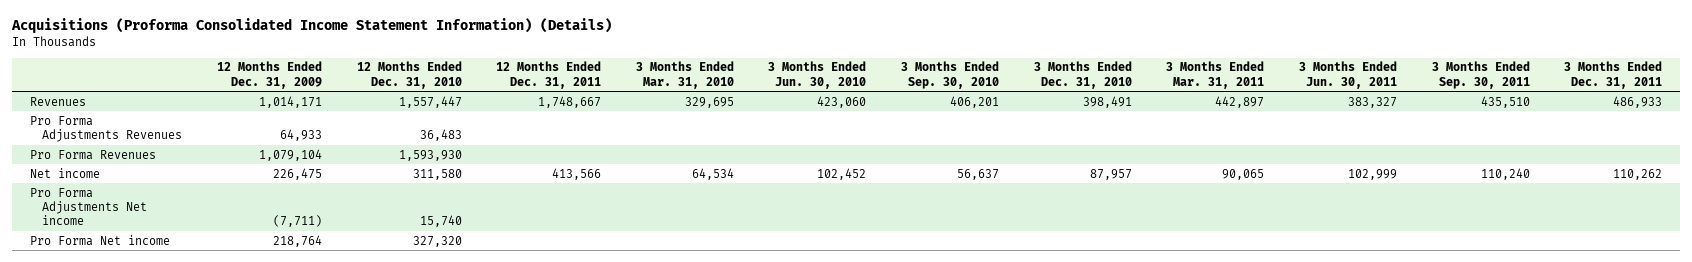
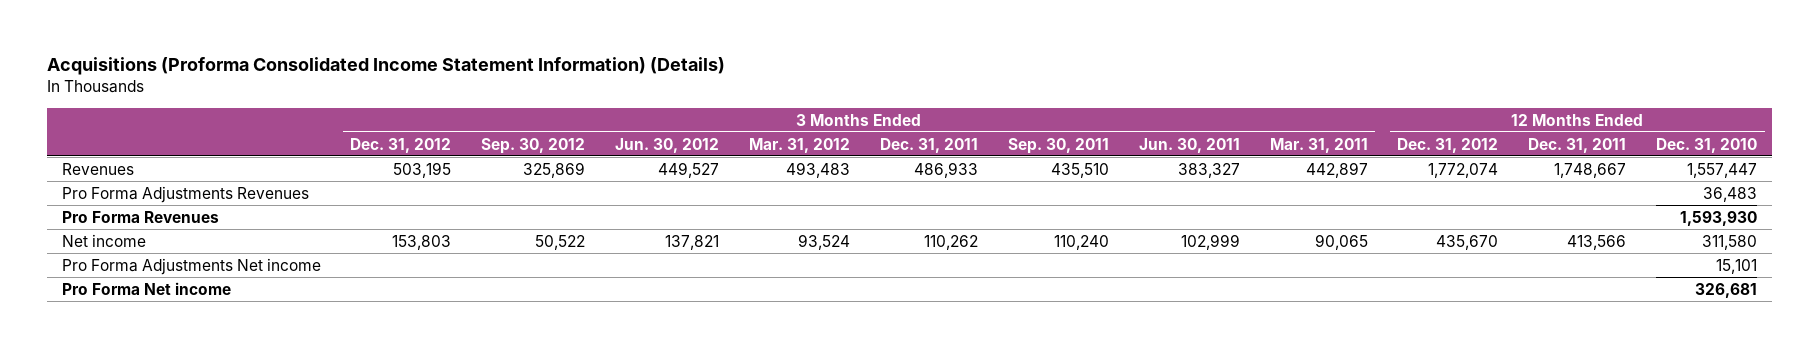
[216,61,322,89] 12 Months Ended Dec. 31, 2009 -> none
[635,61,734,89] 3 Months Ended Mar. 31, 2010 -> none
[768,61,867,89] 3 Months Ended Jun. 30, 2010 -> none
[901,61,1000,89] 3 Months Ended Sep. 30, 2010 -> none
[1033,61,1132,89] 3 Months Ended Dec. 31, 2010 -> none
none -> [350,137,452,153] Dec. 31, 2012
none -> [481,137,586,154] Sep. 30, 2012
none -> [615,137,720,153] Jun. 30, 2012
none -> [749,137,851,153] Mar. 31, 2012
none -> [1397,137,1499,153] Dec. 31, 2012
[419,215,462,228] 15,740 -> [1716,258,1758,274] 15,101
[412,235,462,247] 327,320 -> [1695,282,1758,298] 326,681

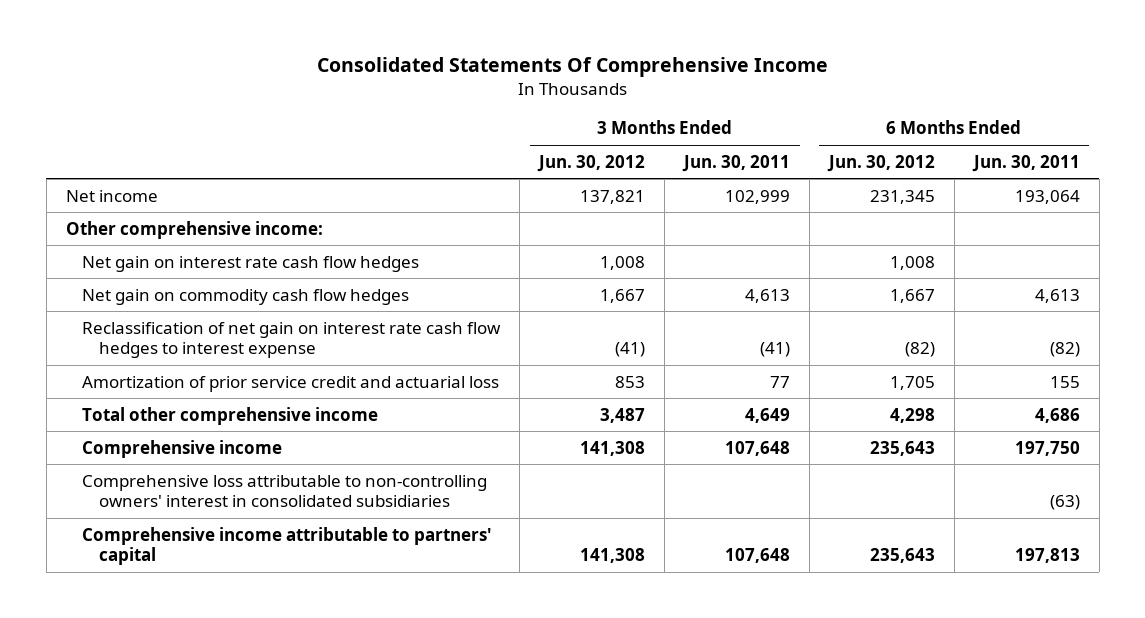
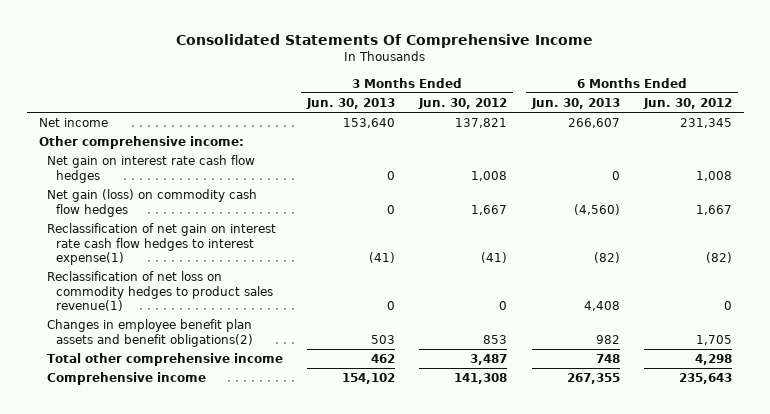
[682,154,791,172] Jun. 30, 2011 -> none
[971,154,1080,172] Jun. 30, 2011 -> none
none -> [306,97,396,109] Jun. 30, 2013
none -> [530,97,620,109] Jun. 30, 2013
[82,288,410,305] Net gain on commodity cash flow hedges -> [47,189,258,217] Net gain (loss) on commodity cash flow hedges
[82,321,502,359] Reclassification of net gain on interest rate cash flow hedges to interest expense -> [47,223,277,266] Reclassification of net gain on interest rate cash flow hedges to interest expense(1)
none -> [47,271,273,312] Reclassification of net loss on commodity hedges to product sales revenue(1)
[82,375,500,392] Amortization of prior service credit and actuarial loss -> [47,319,253,347] Changes in employee benefit plan assets and benefit obligations(2)
[82,474,488,508] Comprehensive loss attributable to non-controlling owners' interest in consolidated subsidiaries -> none
[82,526,493,566] Comprehensive income attributable to partners' capital -> none

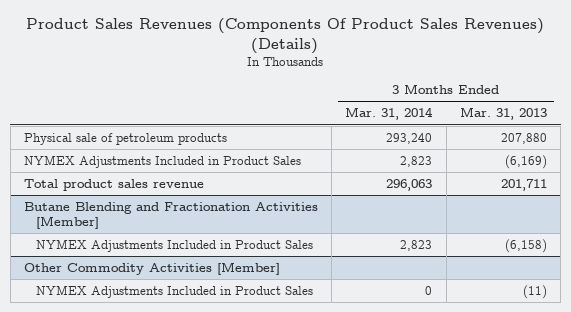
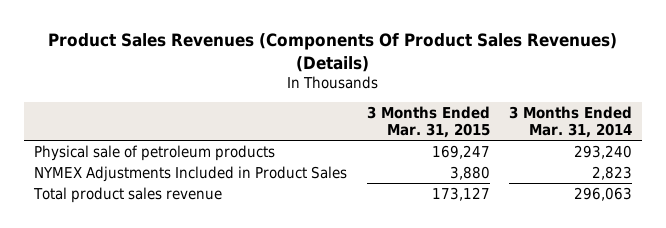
[459,107,547,121] Mar. 31, 2013 -> none
none -> [366,105,490,138] 3 Months Ended Mar. 31, 2015
[23,201,318,230] Butane Blending and Fractionation Activities [Member] -> none
[36,238,314,252] NYMEX Adjustments Included in Product Sales -> none
[23,261,280,275] Other Commodity Activities [Member] -> none
[36,284,314,298] NYMEX Adjustments Included in Product Sales -> none

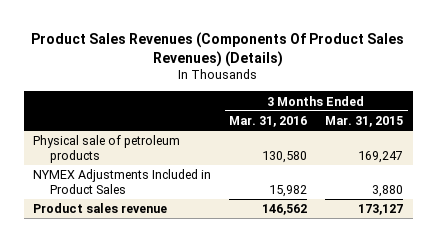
[509,105,633,138] 3 Months Ended Mar. 31, 2014 -> none
none -> [229,115,308,127] Mar. 31, 2016
[33,186,223,203] Total product sales revenue -> [33,203,168,214] Product sales revenue

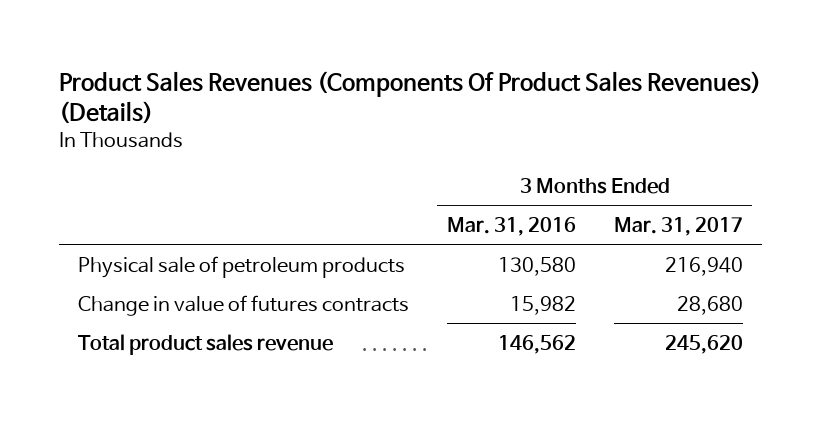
[325,115,404,127] Mar. 31, 2015 -> none
none -> [613,216,743,236] Mar. 31, 2017
[33,169,212,195] NYMEX Adjustments Included in Product Sales -> [78,294,410,316] Change in value of futures contracts
[33,203,168,214] Product sales revenue -> [78,333,334,355] Total product sales revenue

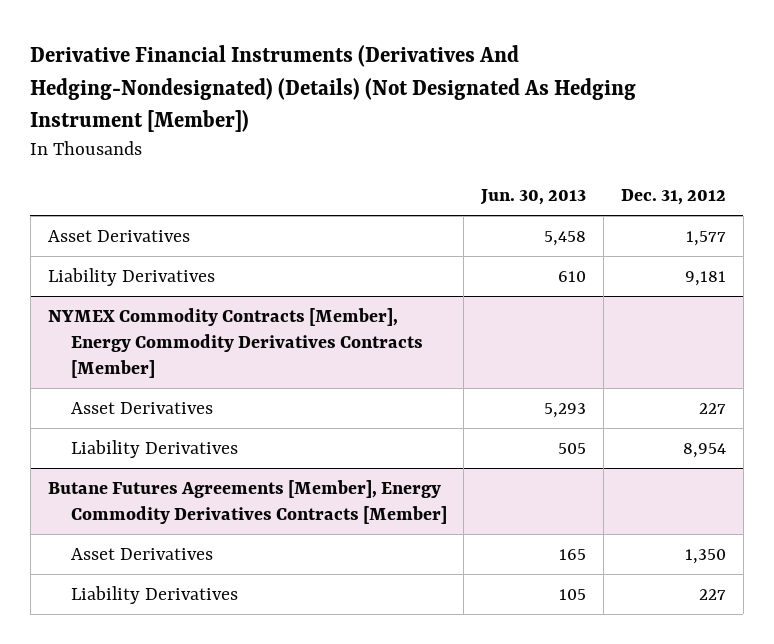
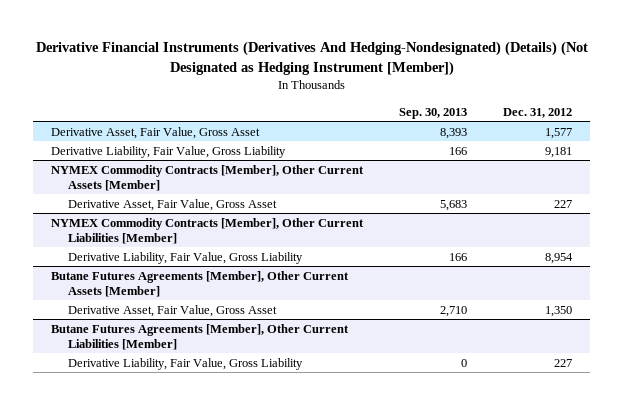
[30,45,637,132] Derivative Financial Instruments (Derivatives And Hedging-Nondesignated) (Details) (Not Designated As Hedging Instrument [Member]) -> [35,41,588,77] Derivative Financial Instruments (Derivatives And Hedging-Nondesignated) (Details) (Not Designated as Hedging Instrument [Member])
[480,189,587,206] Jun. 30, 2013 -> none
none -> [399,107,468,119] Sep. 30, 2013
[47,307,423,379] NYMEX Commodity Contracts [Member], Energy Commodity Derivatives Contracts [Member] -> none
[47,479,447,524] Butane Futures Agreements [Member], Energy Commodity Derivatives Contracts [Member] -> none
[47,229,190,242] Asset Derivatives -> [50,126,260,139] Derivative Asset, Fair Value, Gross Asset
[47,267,215,286] Liability Derivatives -> [50,145,286,158] Derivative Liability, Fair Value, Gross Liability
none -> [50,164,364,191] NYMEX Commodity Contracts [Member], Other Current Assets [Member]
[70,401,213,414] Asset Derivatives -> [67,198,277,211] Derivative Asset, Fair Value, Gross Asset
none -> [50,217,364,244] NYMEX Commodity Contracts [Member], Other Current Liabilities [Member]
[70,439,238,458] Liability Derivatives -> [67,251,303,264] Derivative Liability, Fair Value, Gross Liability
none -> [50,270,349,297] Butane Futures Agreements [Member], Other Current Assets [Member]
[70,547,213,560] Asset Derivatives -> [67,304,277,317] Derivative Asset, Fair Value, Gross Asset
none -> [50,323,349,350] Butane Futures Agreements [Member], Other Current Liabilities [Member]
[70,585,238,604] Liability Derivatives -> [67,357,303,370] Derivative Liability, Fair Value, Gross Liability

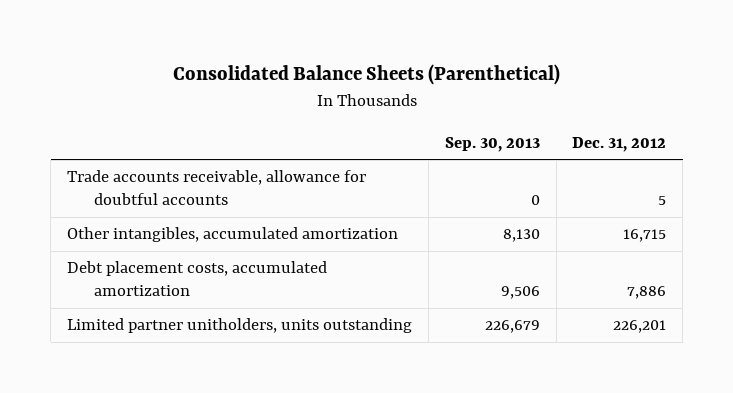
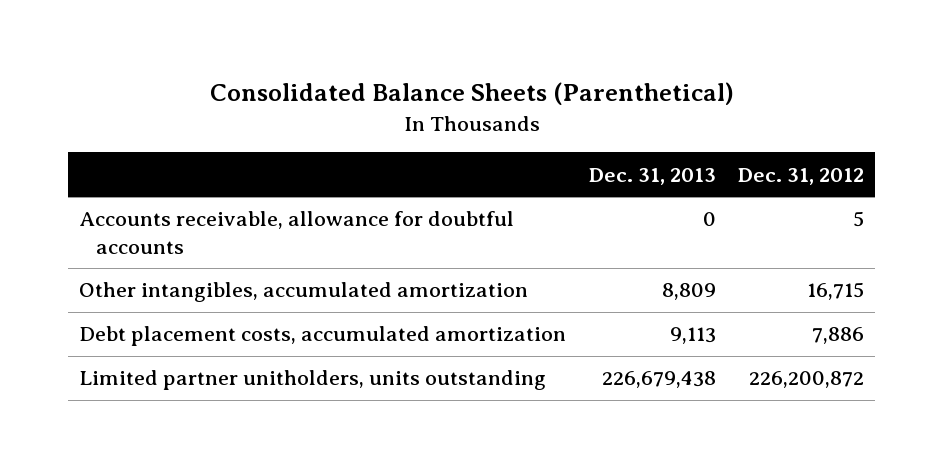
[444,136,540,152] Sep. 30, 2013 -> none
none -> [588,167,716,185] Dec. 31, 2013
[66,170,366,206] Trade accounts receivable, allowance for doubtful accounts -> [78,211,514,254] Accounts receivable, allowance for doubtful accounts
[613,320,667,334] 226,201 -> [749,371,865,389] 226,200,872

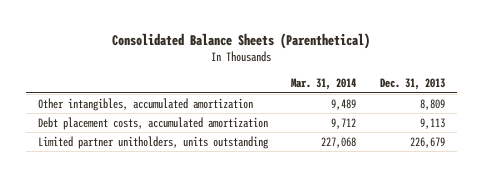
[738,167,865,185] Dec. 31, 2012 -> none
none -> [291,78,357,91] Mar. 31, 2014
[78,211,514,254] Accounts receivable, allowance for doubtful accounts -> none
[601,371,716,389] 226,679,438 -> [409,136,445,148] 226,679

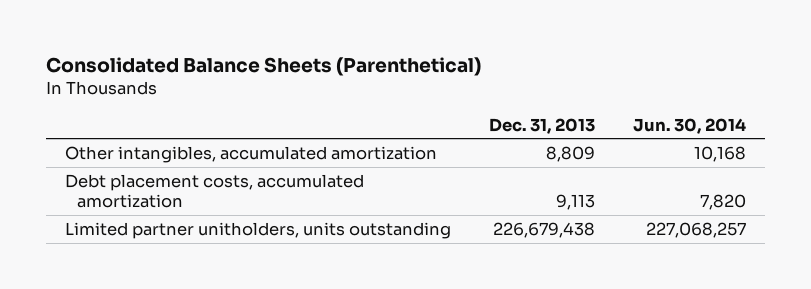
[291,78,357,91] Mar. 31, 2014 -> none
none -> [632,117,746,134] Jun. 30, 2014
[409,136,445,148] 226,679 -> [492,222,595,239] 226,679,438

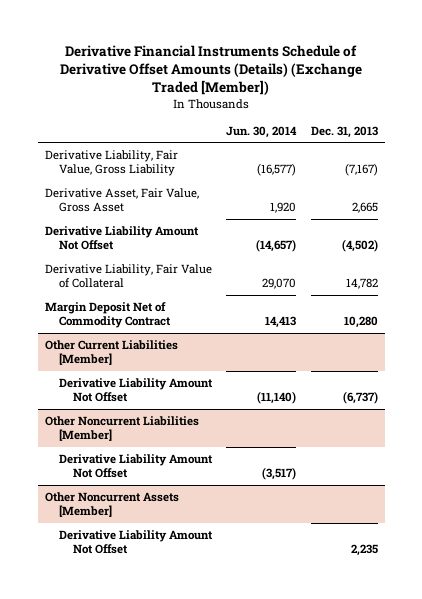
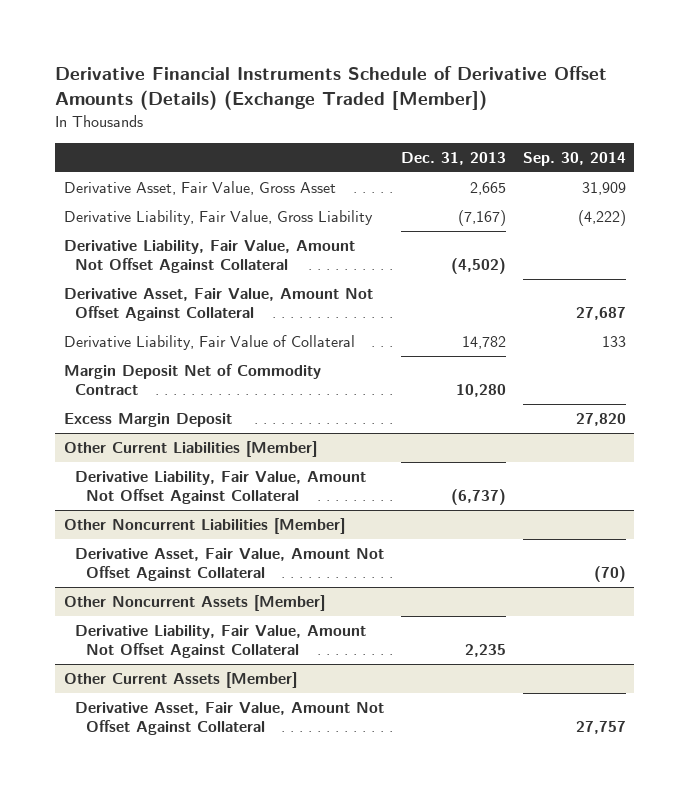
[226,126,298,139] Jun. 30, 2014 -> none
none -> [522,151,626,166] Sep. 30, 2014
[44,149,178,177] Derivative Liability, Fair Value, Gross Liability -> [63,210,373,226] Derivative Liability, Fair Value, Gross Liability
[44,225,199,251] Derivative Liability Amount Not Offset -> [63,240,355,273] Derivative Liability, Fair Value, Amount Not Offset Against Collateral
none -> [63,288,373,321] Derivative Asset, Fair Value, Amount Not Offset Against Collateral
none -> [63,413,232,428] Excess Margin Deposit
[59,377,214,403] Derivative Liability Amount Not Offset -> [75,471,367,504] Derivative Liability, Fair Value, Amount Not Offset Against Collateral
[59,453,214,479] Derivative Liability Amount Not Offset -> none
none -> [75,548,385,581] Derivative Asset, Fair Value, Amount Not Offset Against Collateral
[59,529,214,555] Derivative Liability Amount Not Offset -> [75,625,367,658] Derivative Liability, Fair Value, Amount Not Offset Against Collateral
none -> [63,672,297,689] Other Current Assets [Member]
none -> [75,702,385,735] Derivative Asset, Fair Value, Amount Not Offset Against Collateral

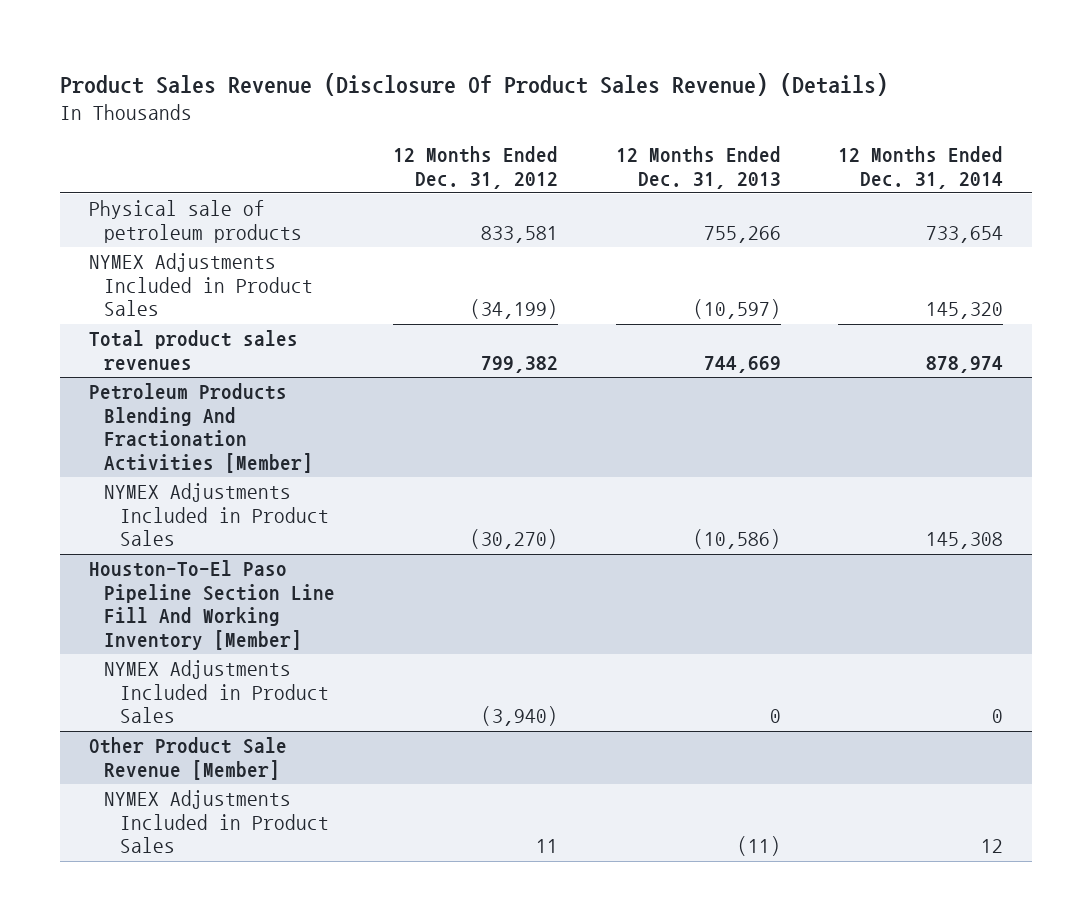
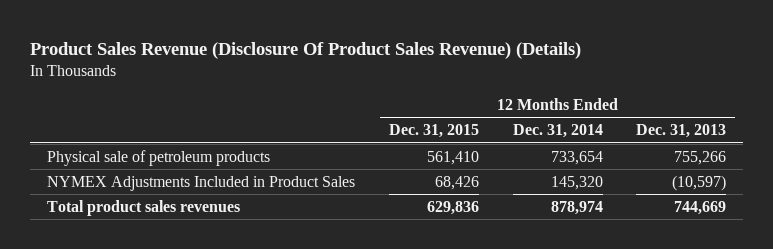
[392,146,558,189] 12 Months Ended Dec. 31, 2012 -> none
none -> [388,124,479,139] Dec. 31, 2015
[89,383,314,473] Petroleum Products Blending And Fractionation Activities [Member] -> none
[104,483,329,547] NYMEX Adjustments Included in Product Sales -> none
[89,560,336,650] Houston-To-El Paso Pipeline Section Line Fill And Working Inventory [Member] -> none
[104,660,329,724] NYMEX Adjustments Included in Product Sales -> none
[89,737,288,780] Other Product Sale Revenue [Member] -> none
[104,790,329,854] NYMEX Adjustments Included in Product Sales -> none

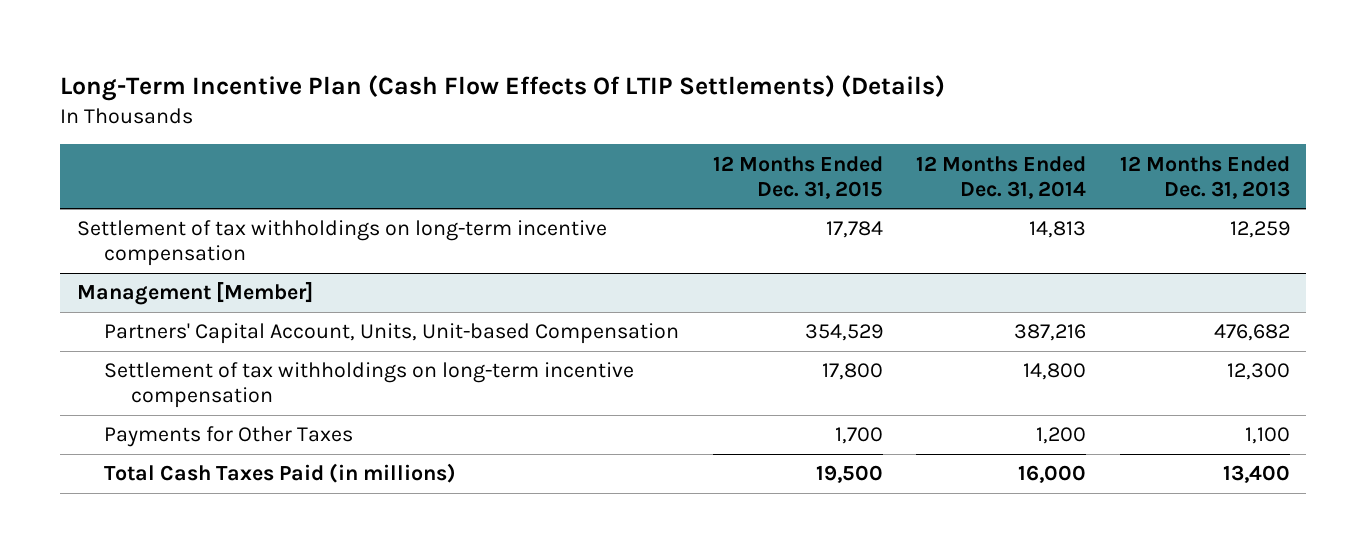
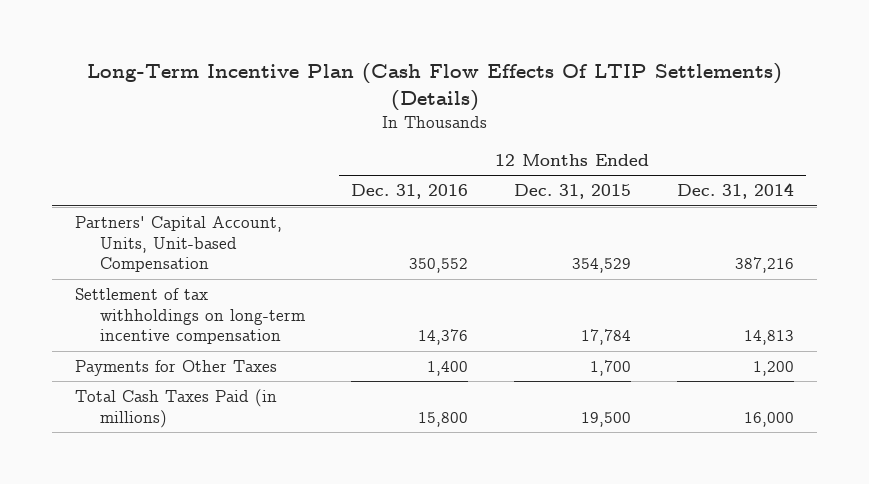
[1119,155,1290,199] 12 Months Ended Dec. 31, 2013 -> none
none -> [350,184,468,200] Dec. 31, 2016
[77,282,314,306] Management [Member] -> none
[104,362,635,409] Settlement of tax withholdings on long-term incentive compensation -> none
[77,220,608,267] Settlement of tax withholdings on long-term incentive compensation -> [74,288,305,345] Settlement of tax withholdings on long-term incentive compensation

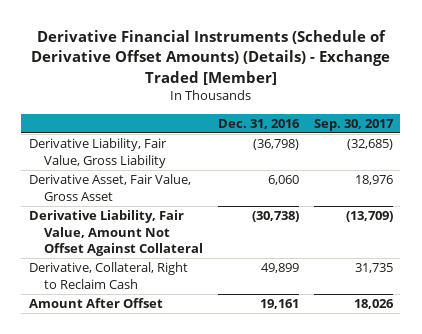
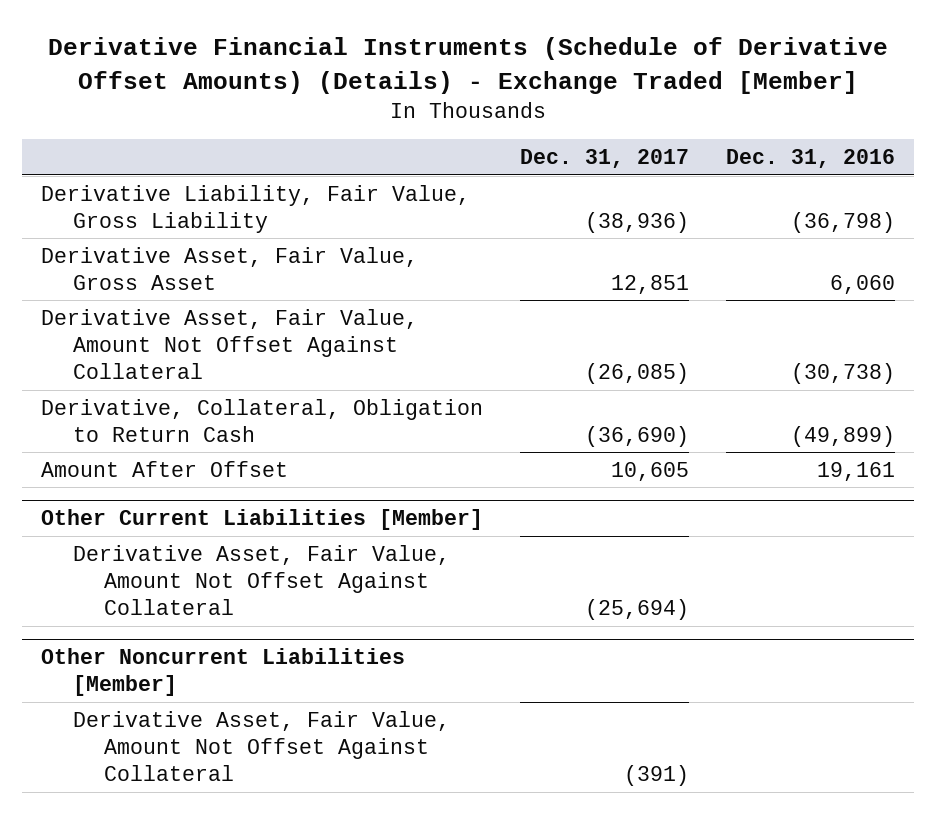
[313,118,394,131] Sep. 30, 2017 -> none
none -> [520,148,690,168] Dec. 31, 2017
[28,210,204,256] Derivative Liability, Fair Value, Amount Not Offset Against Collateral -> [40,308,418,380] Derivative Asset, Fair Value, Amount Not Offset Against Collateral
[28,262,188,289] Derivative, Collateral, Right to Reclaim Cash -> [40,398,483,442] Derivative, Collateral, Obligation to Return Cash
[261,263,300,274] 49,899 -> [791,425,896,447] (49,899)
none -> [40,509,483,531] Other Current Liabilities [Member]
none -> [72,544,450,616] Derivative Asset, Fair Value, Amount Not Offset Against Collateral
none -> [40,648,405,697] Other Noncurrent Liabilities [Member]
none -> [72,710,450,782] Derivative Asset, Fair Value, Amount Not Offset Against Collateral

